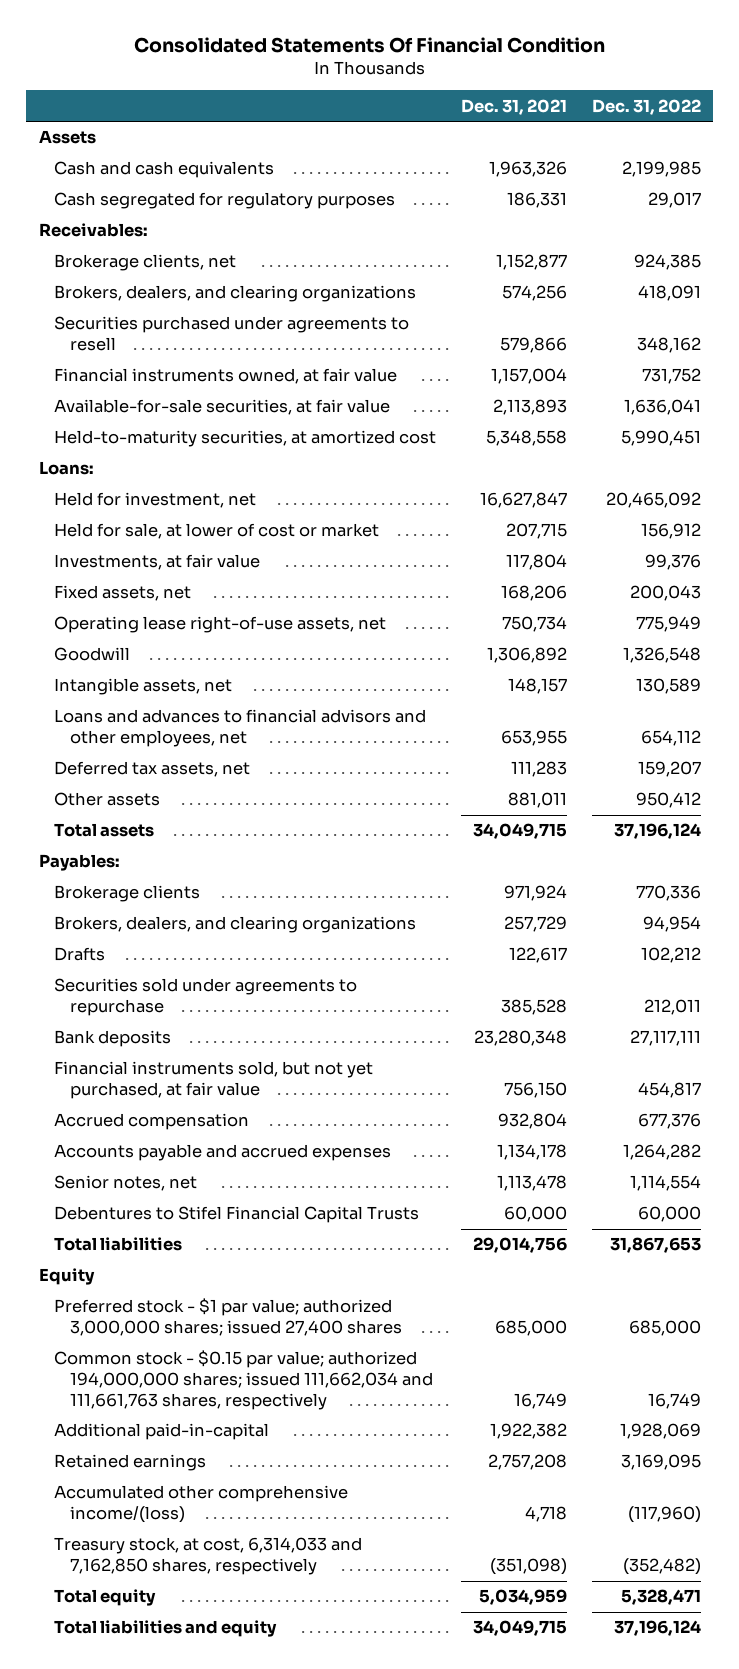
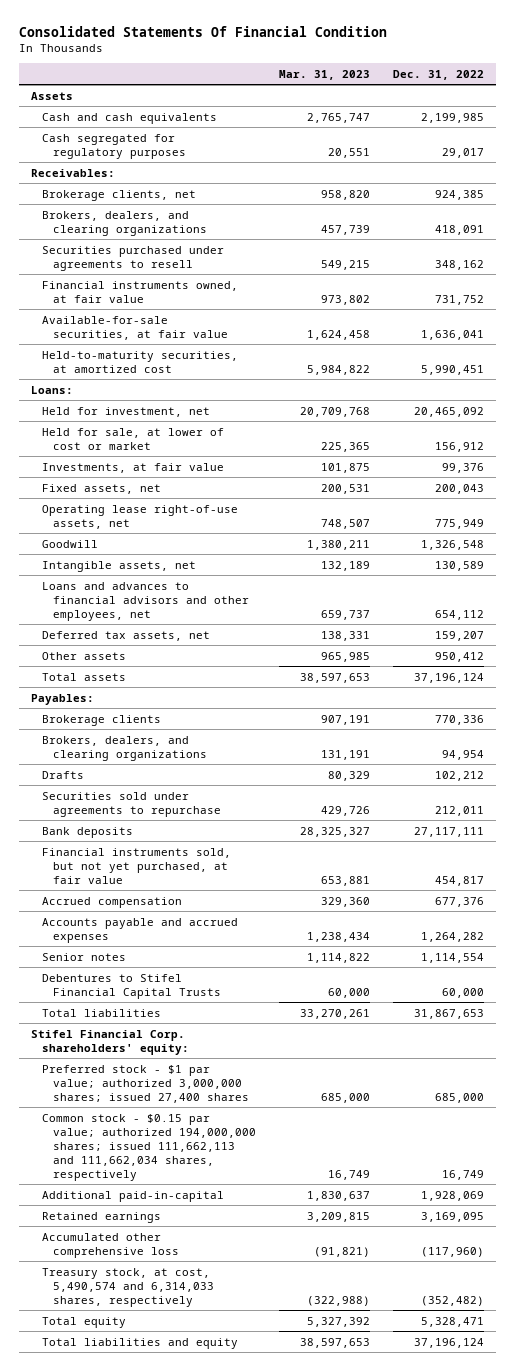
[460,98,567,115] Dec. 31, 2021 -> none
none -> [279,69,371,80] Mar. 31, 2023
[54,1175,198,1192] Senior notes, net -> [41,952,126,961] Senior notes
[38,1268,95,1286] Equity -> [31,1029,189,1055] Stifel Financial Corp. shareholders' equity:
[54,1350,433,1410] Common stock - $0.15 par value; authorized 194,000,000 shares; issued 111,662,034 and 111,661,763 shares, respectively -> [41,1113,256,1181] Common stock - $0.15 par value; authorized 194,000,000 shares; issued 111,662,113 and 111,662,034 shares, respectively
[54,1485,349,1524] Accumulated other comprehensive income/(loss) -> [41,1232,179,1258] Accumulated other comprehensive loss
[54,1537,363,1576] Treasury stock, at cost, 6,314,033 and 7,162,850 shares, respectively -> [41,1267,214,1307] Treasury stock, at cost, 5,490,574 and 6,314,033 shares, respectively

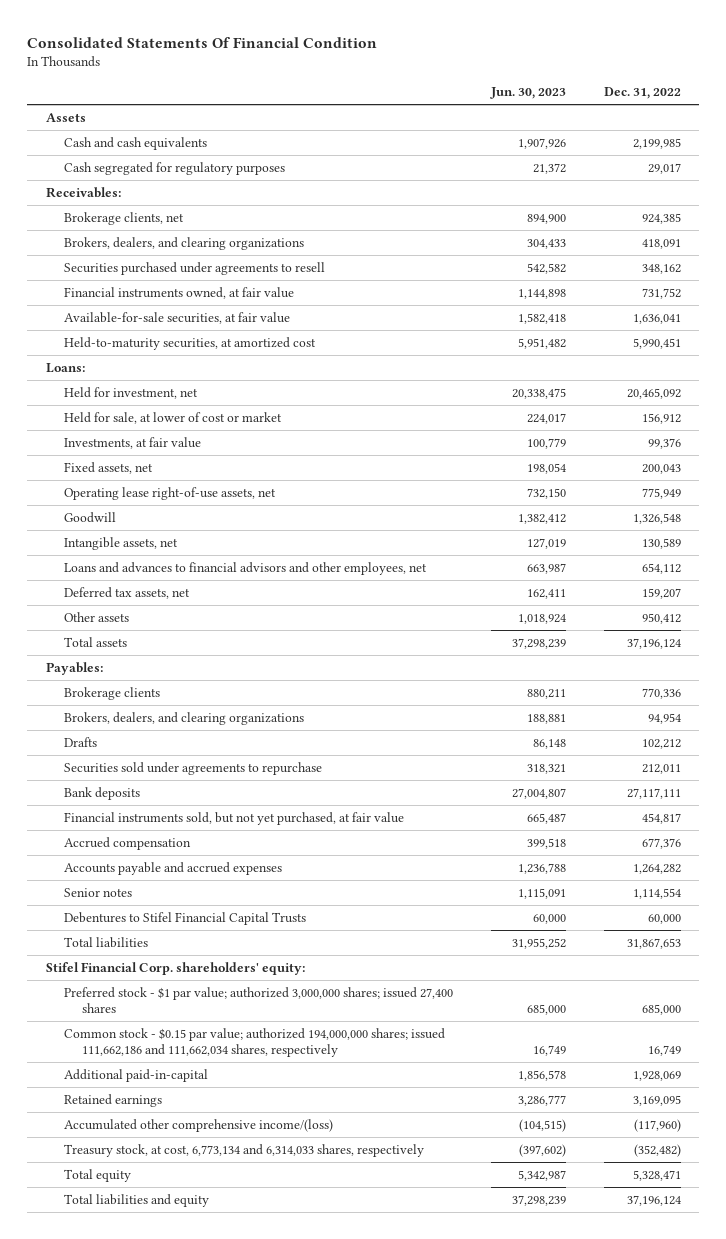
[279,69,371,80] Mar. 31, 2023 -> none
none -> [489,87,566,100] Jun. 30, 2023
[41,1113,256,1181] Common stock - $0.15 par value; authorized 194,000,000 shares; issued 111,662,113 and 111,662,034 shares, respectively -> [63,1027,445,1057] Common stock - $0.15 par value; authorized 194,000,000 shares; issued 111,662,186 and 111,662,034 shares, respectively
[41,1232,179,1258] Accumulated other comprehensive loss -> [63,1118,333,1132] Accumulated other comprehensive income/(loss)
[41,1267,214,1307] Treasury stock, at cost, 5,490,574 and 6,314,033 shares, respectively -> [63,1143,424,1157] Treasury stock, at cost, 6,773,134 and 6,314,033 shares, respectively

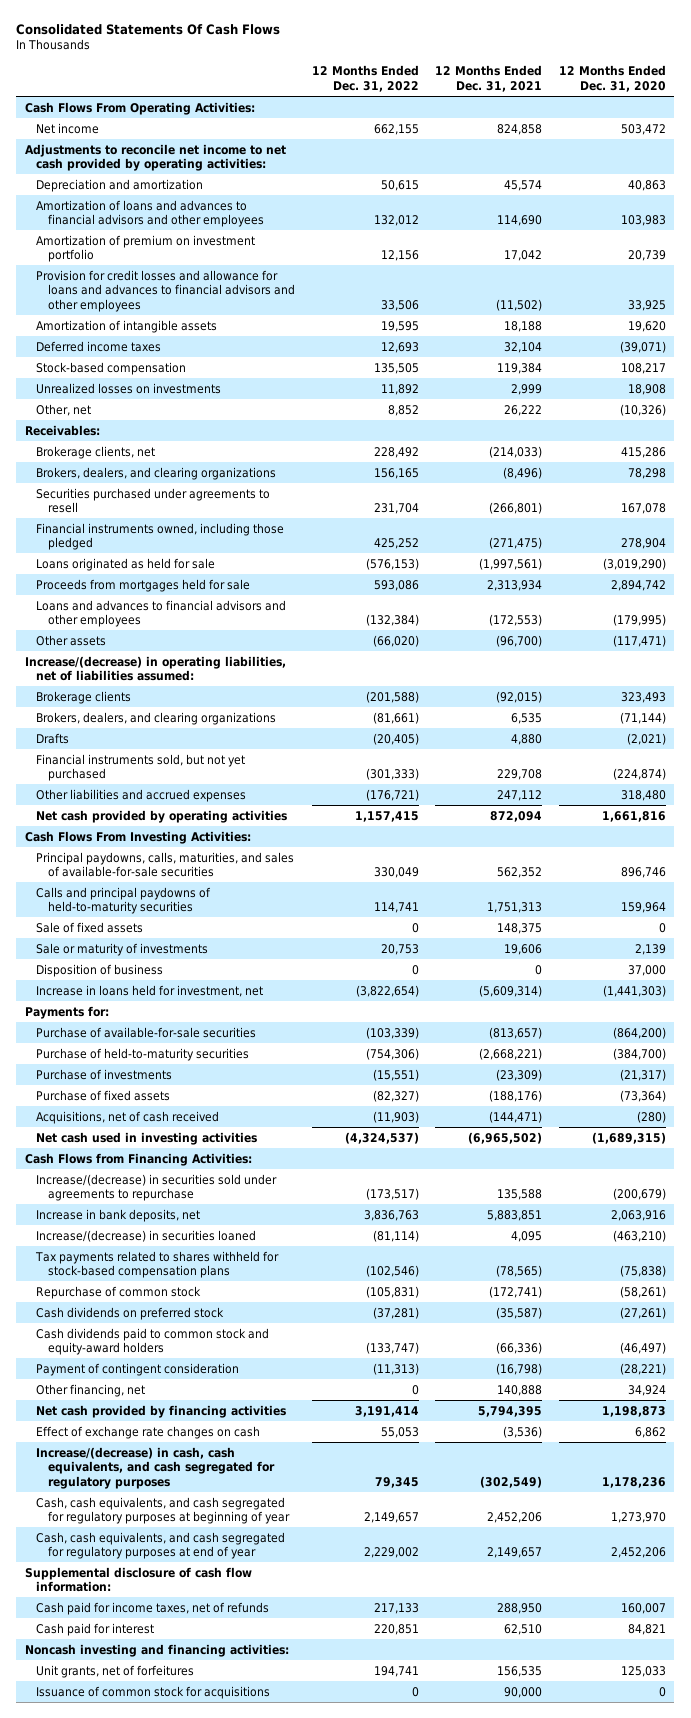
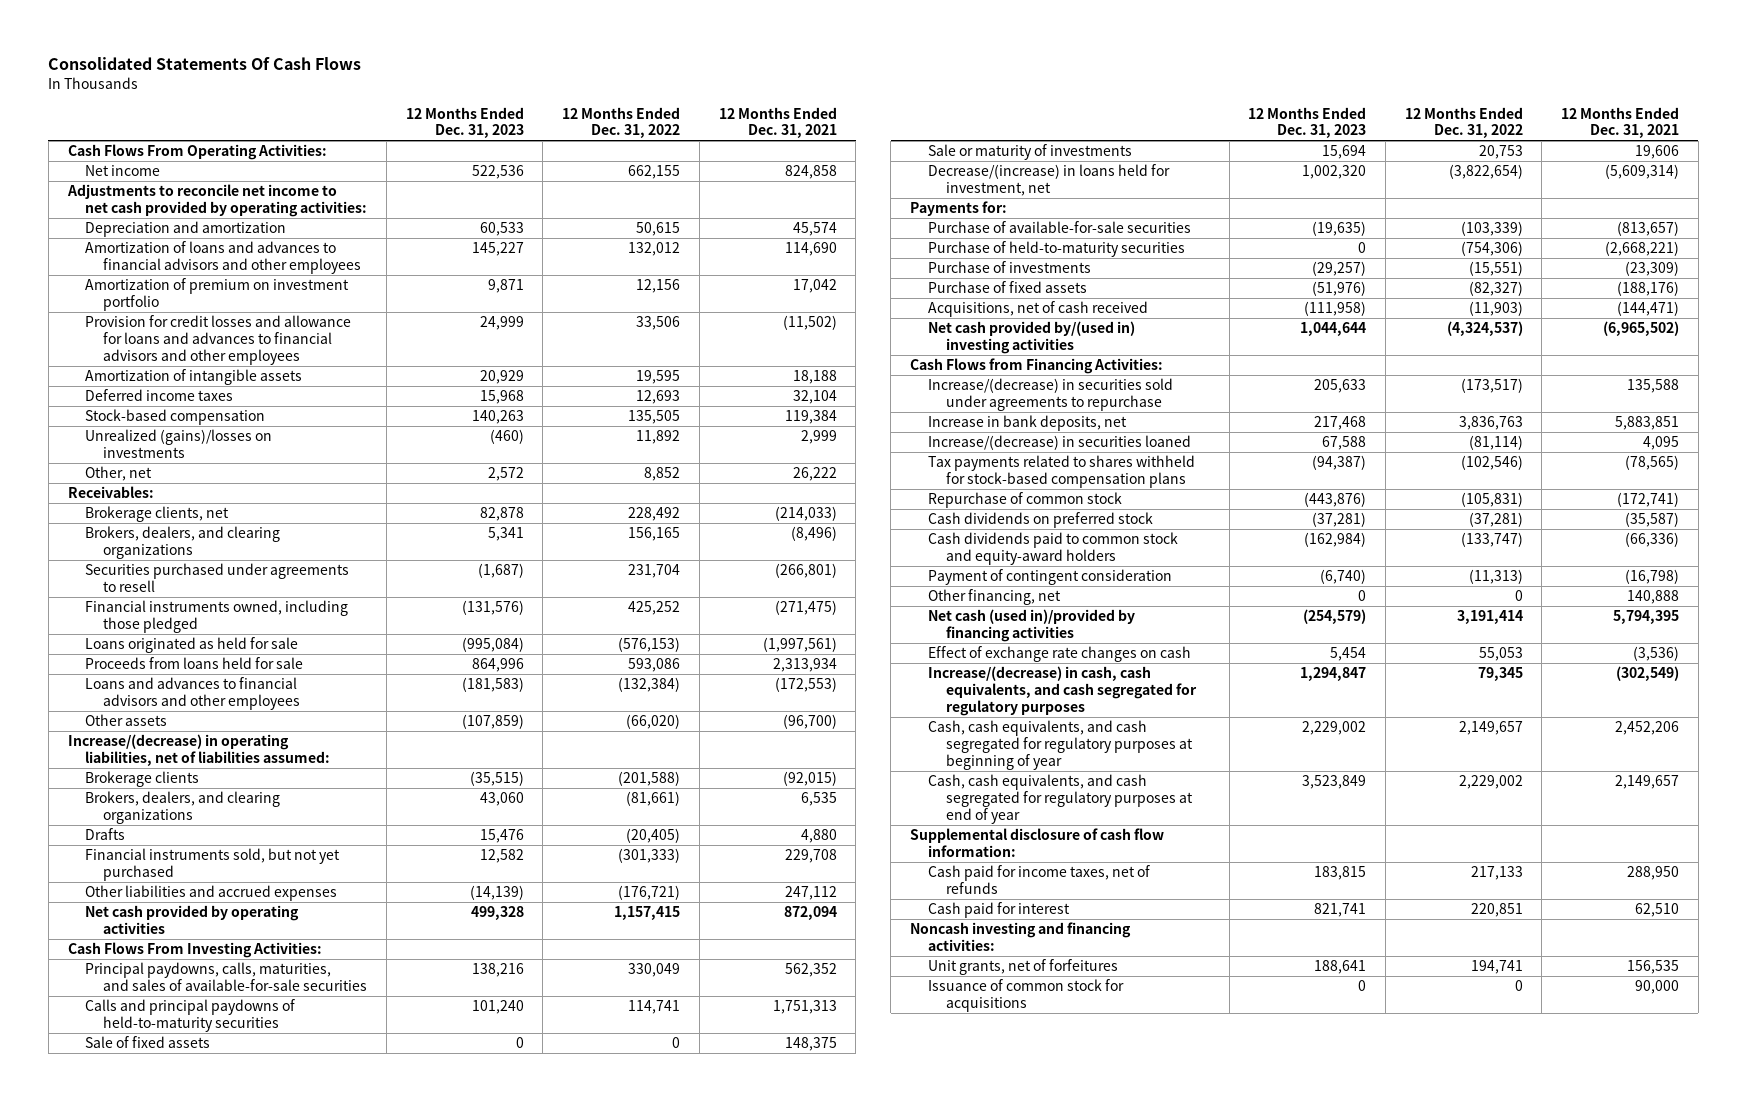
[559,65,667,92] 12 Months Ended Dec. 31, 2020 -> none
none -> [405,106,524,139] 12 Months Ended Dec. 31, 2023
[36,382,222,394] Unrealized losses on investments -> [85,429,273,459] Unrealized (gains)/losses on investments
[36,578,251,592] Proceeds from mortgages held for sale -> [85,657,304,670] Proceeds from loans held for sale
[36,963,164,977] Disposition of business -> none
[36,984,264,997] Increase in loans held for investment, net -> [927,164,1170,197] Decrease/(increase) in loans held for investment, net
[36,1131,258,1145] Net cash used in investing activities -> [927,321,1135,355] Net cash provided by/(used in) investing activities
[36,1404,287,1418] Net cash provided by financing activities -> [927,609,1135,643] Net cash (used in)/provided by financing activities

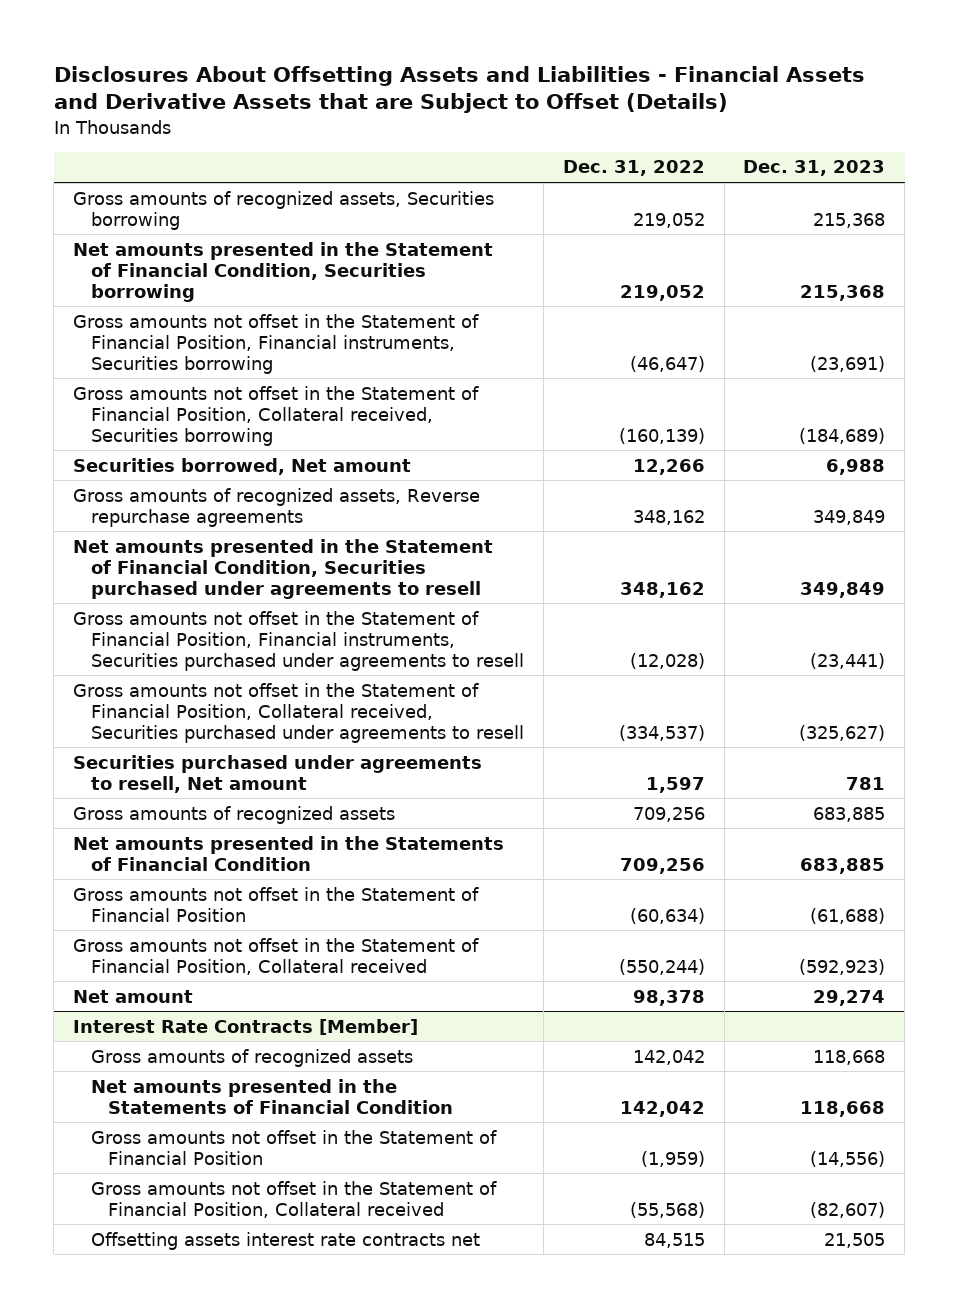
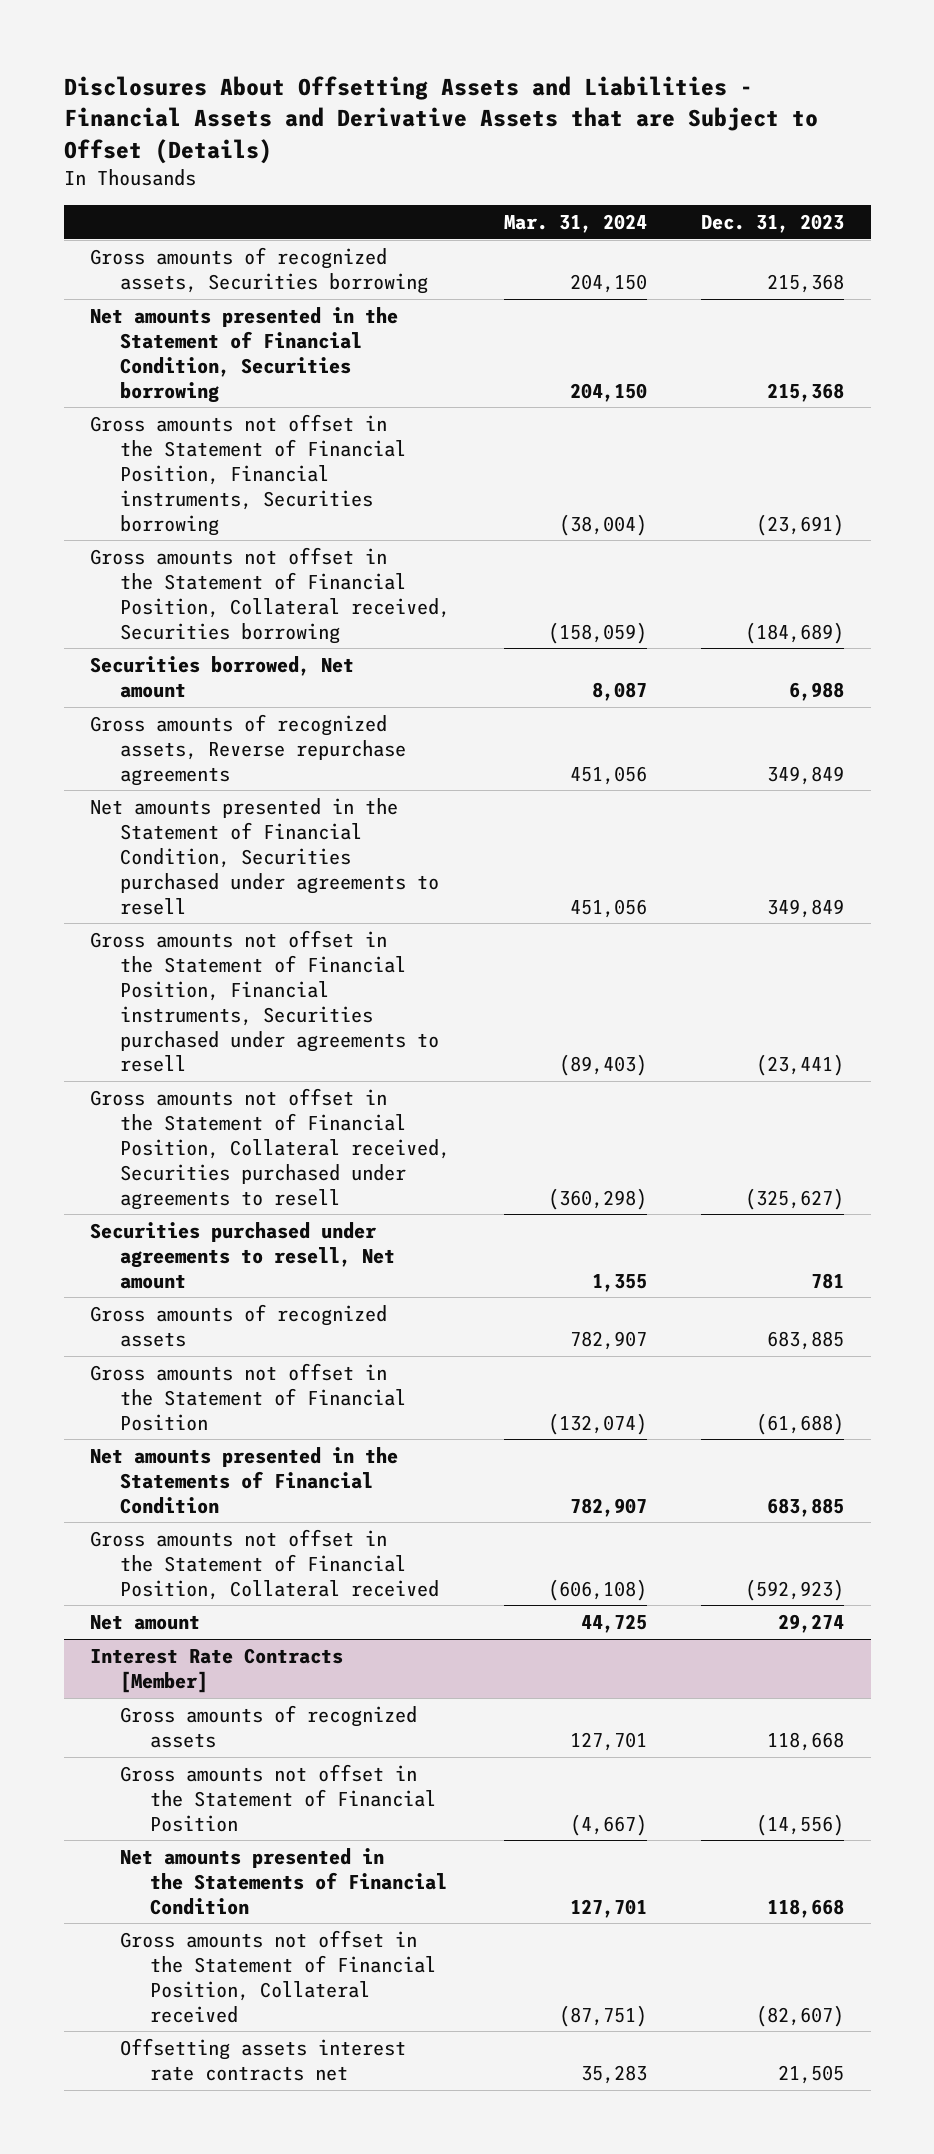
[562,160,705,177] Dec. 31, 2022 -> none
none -> [504,214,648,234] Mar. 31, 2024
[73,835,505,871] Net amounts presented in the Statements of Financial Condition -> [90,1446,399,1514] Net amounts presented in the Statements of Financial Condition
[90,1078,454,1114] Net amounts presented in the Statements of Financial Condition -> [120,1847,448,1915] Net amounts presented in the Statements of Financial Condition

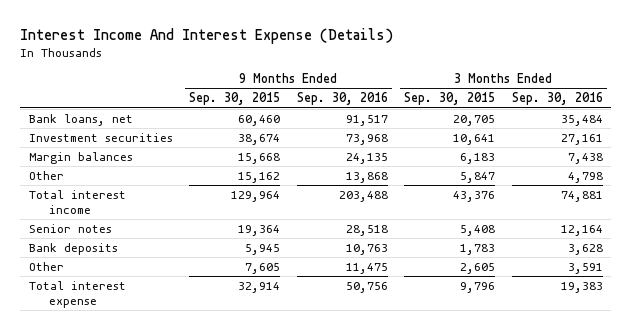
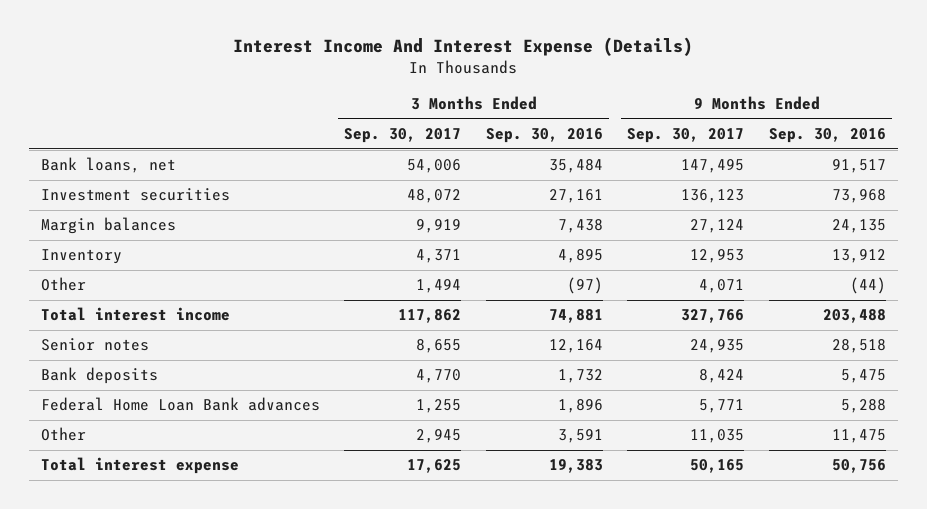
[189,92,281,106] Sep. 30, 2015 -> none
[404,92,496,106] Sep. 30, 2015 -> none
none -> [344,128,462,144] Sep. 30, 2017
none -> [627,128,745,144] Sep. 30, 2017
none -> [40,249,122,265] Inventory
[345,171,388,183] 13,868 -> [850,277,887,295] (44)
[567,171,603,183] 4,798 -> [566,277,603,295] (97)
[345,243,388,255] 10,763 -> [841,369,887,384] 5,475
[567,243,603,255] 3,628 -> [557,369,603,384] 1,732
none -> [40,397,320,412] Federal Home Loan Bank advances

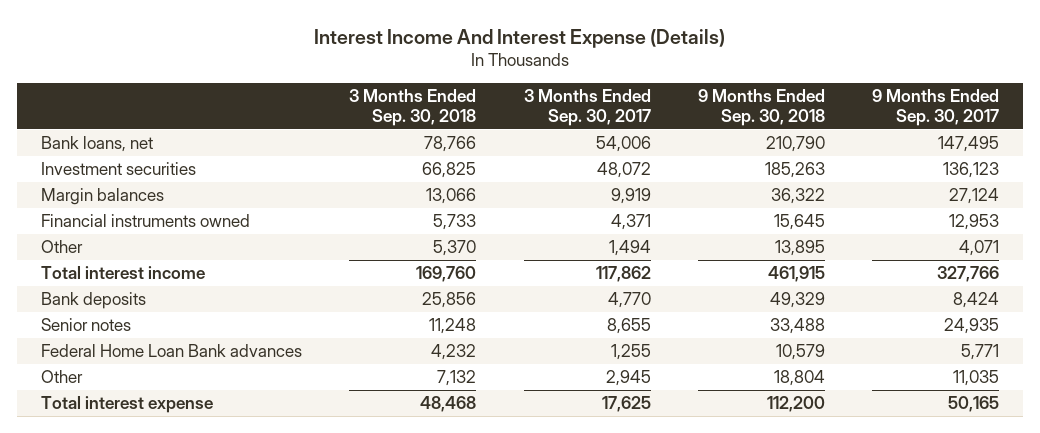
[485,128,603,144] Sep. 30, 2016 -> none
[769,128,887,144] Sep. 30, 2016 -> none
none -> [349,89,477,127] 3 Months Ended Sep. 30, 2018
none -> [698,89,826,127] 9 Months Ended Sep. 30, 2018
[40,249,122,265] Inventory -> [41,214,251,228] Financial instruments owned
[40,338,149,352] Senior notes -> [41,318,132,332] Senior notes

